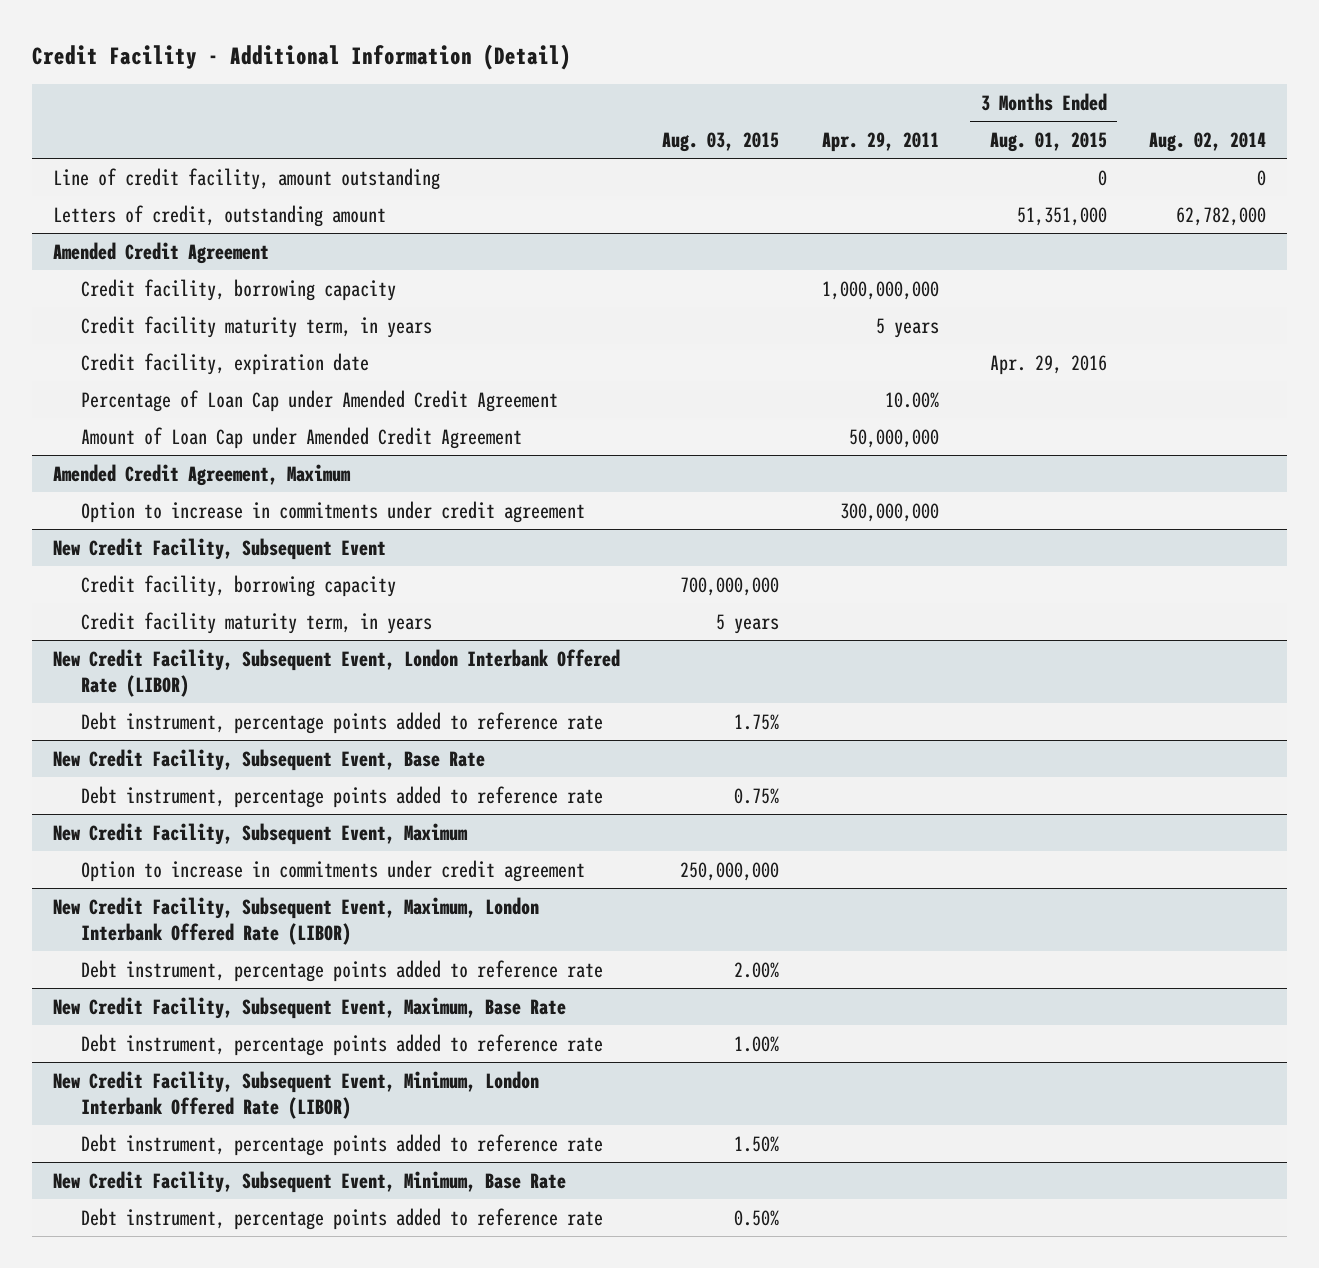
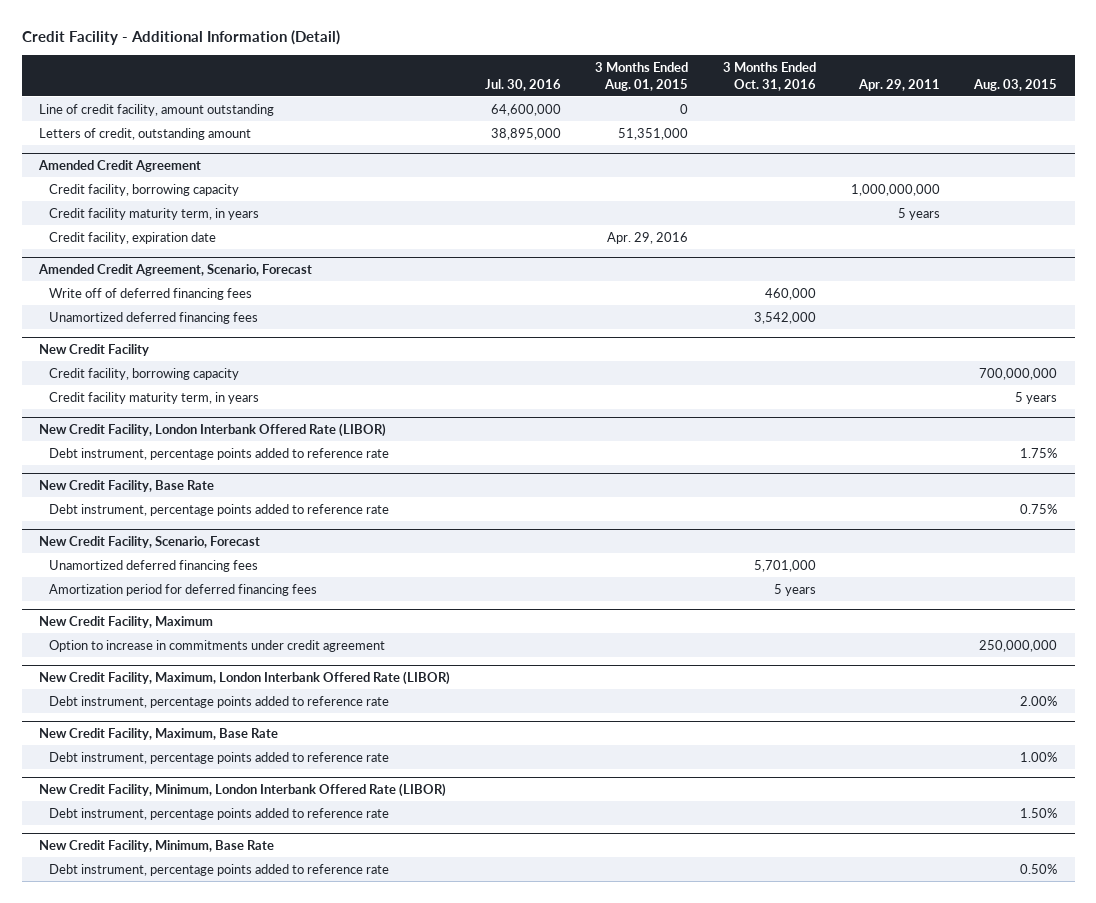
[1149,131,1267,152] Aug. 02, 2014 -> none
none -> [484,78,561,91] Jul. 30, 2016
none -> [723,61,817,91] 3 Months Ended Oct. 31, 2016
[80,389,558,412] Percentage of Loan Cap under Amended Credit Agreement -> none
[80,426,522,449] Amount of Loan Cap under Amended Credit Agreement -> none
[80,500,585,523] Option to increase in commitments under credit agreement -> none
[52,463,351,486] Amended Credit Agreement, Maximum -> [37,263,312,276] Amended Credit Agreement, Scenario, Forecast
none -> [48,287,252,300] Write off of deferred financing fees
none -> [48,311,258,324] Unamortized deferred financing fees
[52,537,386,560] New Credit Facility, Subsequent Event -> [38,343,149,356] New Credit Facility
[52,648,620,697] New Credit Facility, Subsequent Event, London Interbank Offered Rate (LIBOR) -> [38,422,386,437] New Credit Facility, London Interbank Offered Rate (LIBOR)
[52,748,485,771] New Credit Facility, Subsequent Event, Base Rate -> [38,479,214,492] New Credit Facility, Base Rate
none -> [38,535,260,548] New Credit Facility, Scenario, Forecast
none -> [48,559,258,572] Unamortized deferred financing fees
none -> [48,583,317,596] Amortization period for deferred financing fees
[52,822,468,845] New Credit Facility, Subsequent Event, Maximum -> [38,615,213,628] New Credit Facility, Maximum
[52,896,539,945] New Credit Facility, Subsequent Event, Maximum, London Interbank Offered Rate (LIBOR) -> [38,670,450,685] New Credit Facility, Maximum, London Interbank Offered Rate (LIBOR)
[52,996,566,1019] New Credit Facility, Subsequent Event, Maximum, Base Rate -> [38,727,278,740] New Credit Facility, Maximum, Base Rate
[52,1070,539,1119] New Credit Facility, Subsequent Event, Minimum, London Interbank Offered Rate (LIBOR) -> [38,782,446,797] New Credit Facility, Minimum, London Interbank Offered Rate (LIBOR)
[52,1170,566,1193] New Credit Facility, Subsequent Event, Minimum, Base Rate -> [38,839,274,852] New Credit Facility, Minimum, Base Rate

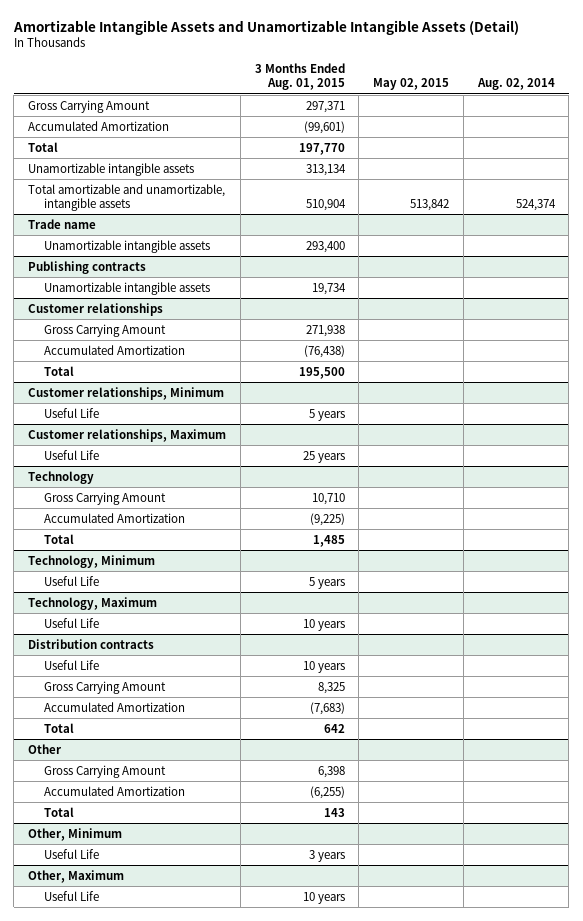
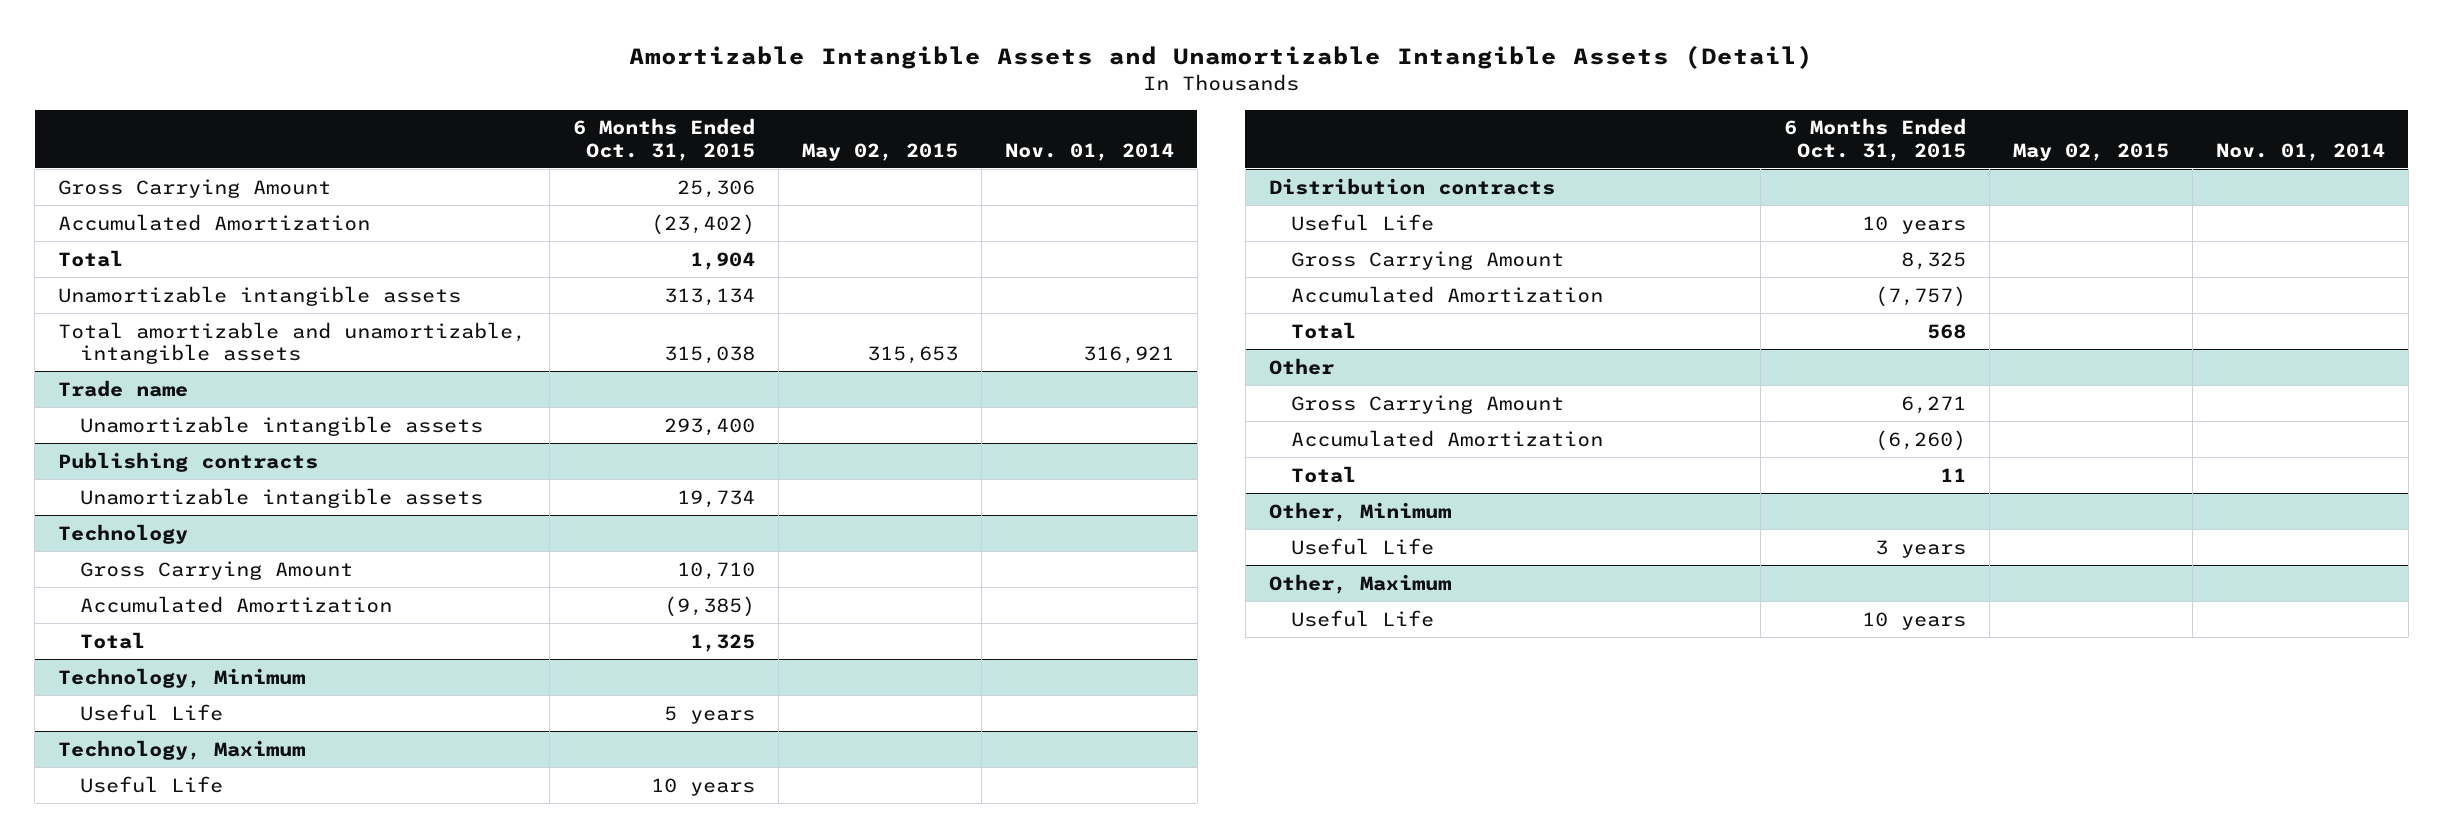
[254,63,345,91] 3 Months Ended Aug. 01, 2015 -> none
[476,78,555,91] Aug. 02, 2014 -> none
none -> [572,118,755,161] 6 Months Ended Oct. 31, 2015
none -> [1004,142,1174,161] Nov. 01, 2014
[410,198,450,211] 513,842 -> [866,346,958,365] 315,653
[28,302,164,316] Customer relationships -> none
[43,323,166,337] Gross Carrying Amount -> none
[43,344,185,355] Accumulated Amortization -> none
[43,365,74,376] Total -> none
[28,386,225,400] Customer relationships, Minimum -> none
[43,407,99,418] Useful Life -> none
[28,428,227,442] Customer relationships, Maximum -> none
[43,449,99,460] Useful Life -> none

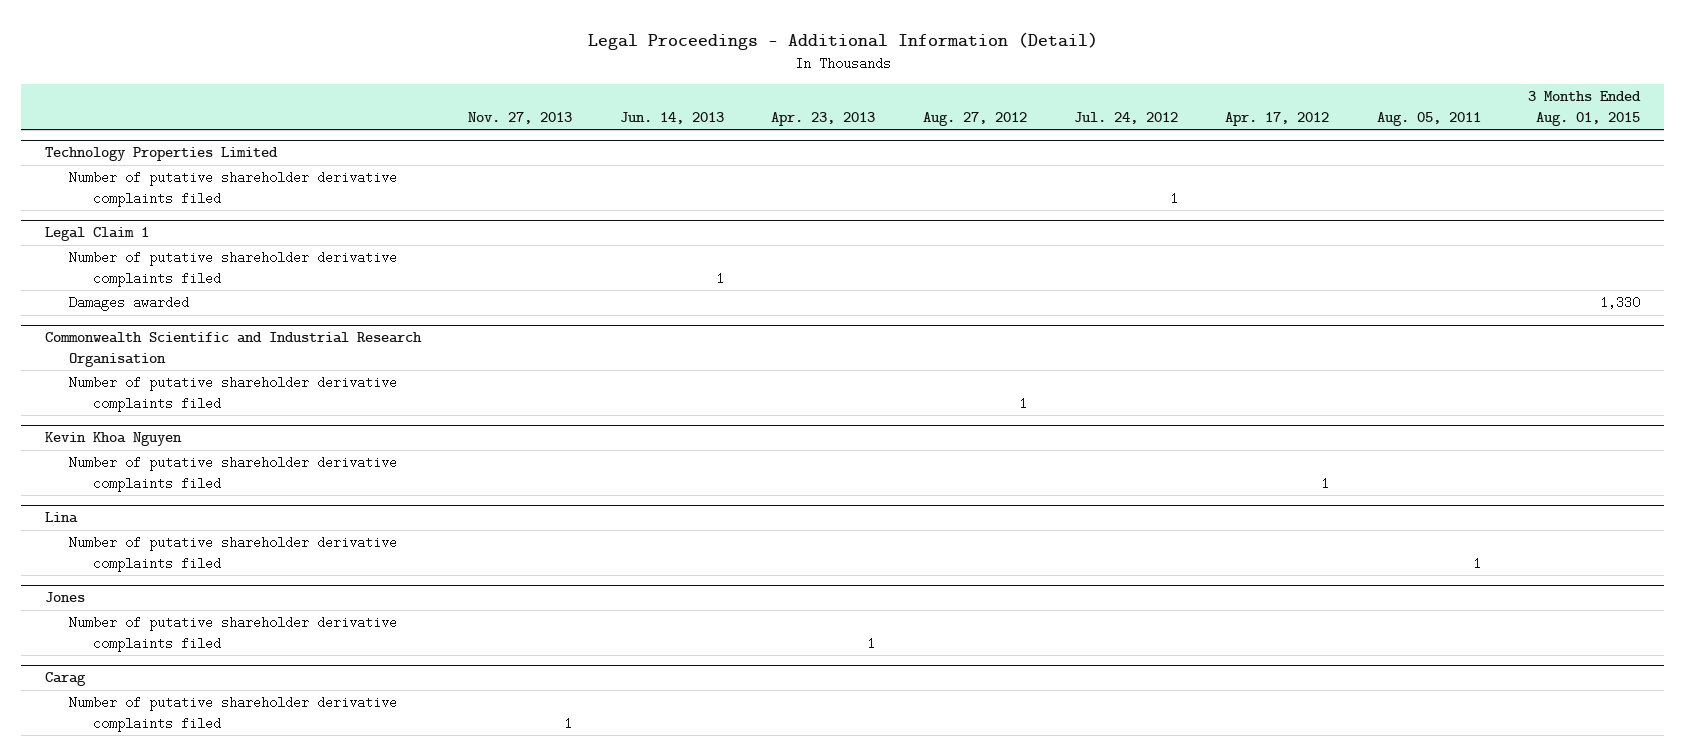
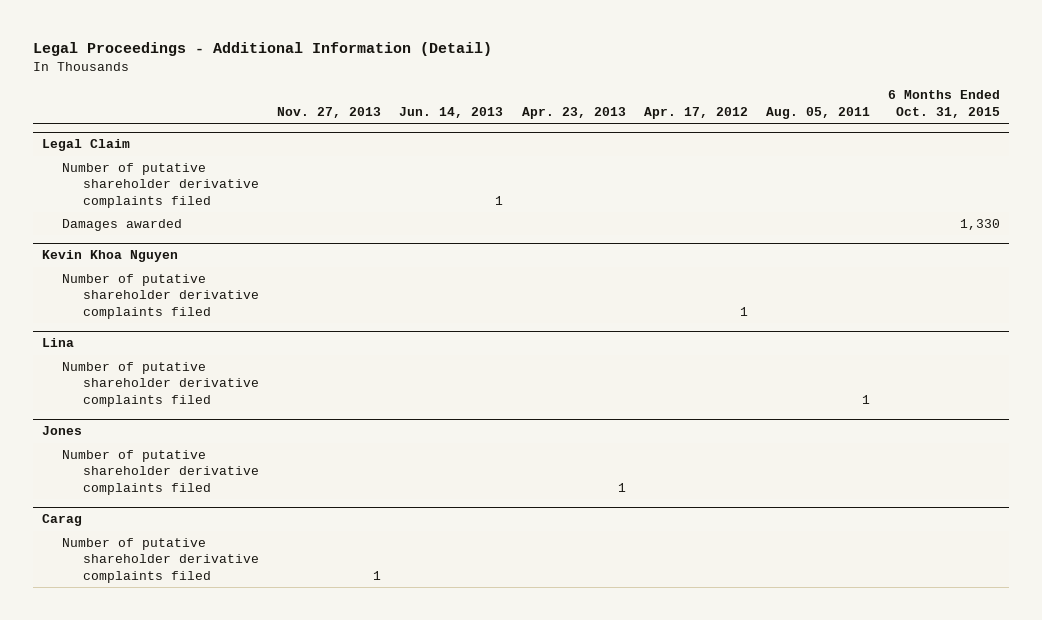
[922,111,1027,126] Aug. 27, 2012 -> none
[1074,111,1179,124] Jul. 24, 2012 -> none
[1528,91,1642,126] 3 Months Ended Aug. 01, 2015 -> none
none -> [888,90,1001,118] 6 Months Ended Oct. 31, 2015
[44,147,278,162] Technology Properties Limited -> none
[68,171,397,207] Number of putative shareholder derivative complaints filed -> none
[44,227,149,242] Legal Claim 1 -> [41,139,130,152] Legal Claim
[44,332,422,367] Commonwealth Scientific and Industrial Research Organisation -> none
[68,376,397,412] Number of putative shareholder derivative complaints filed -> none

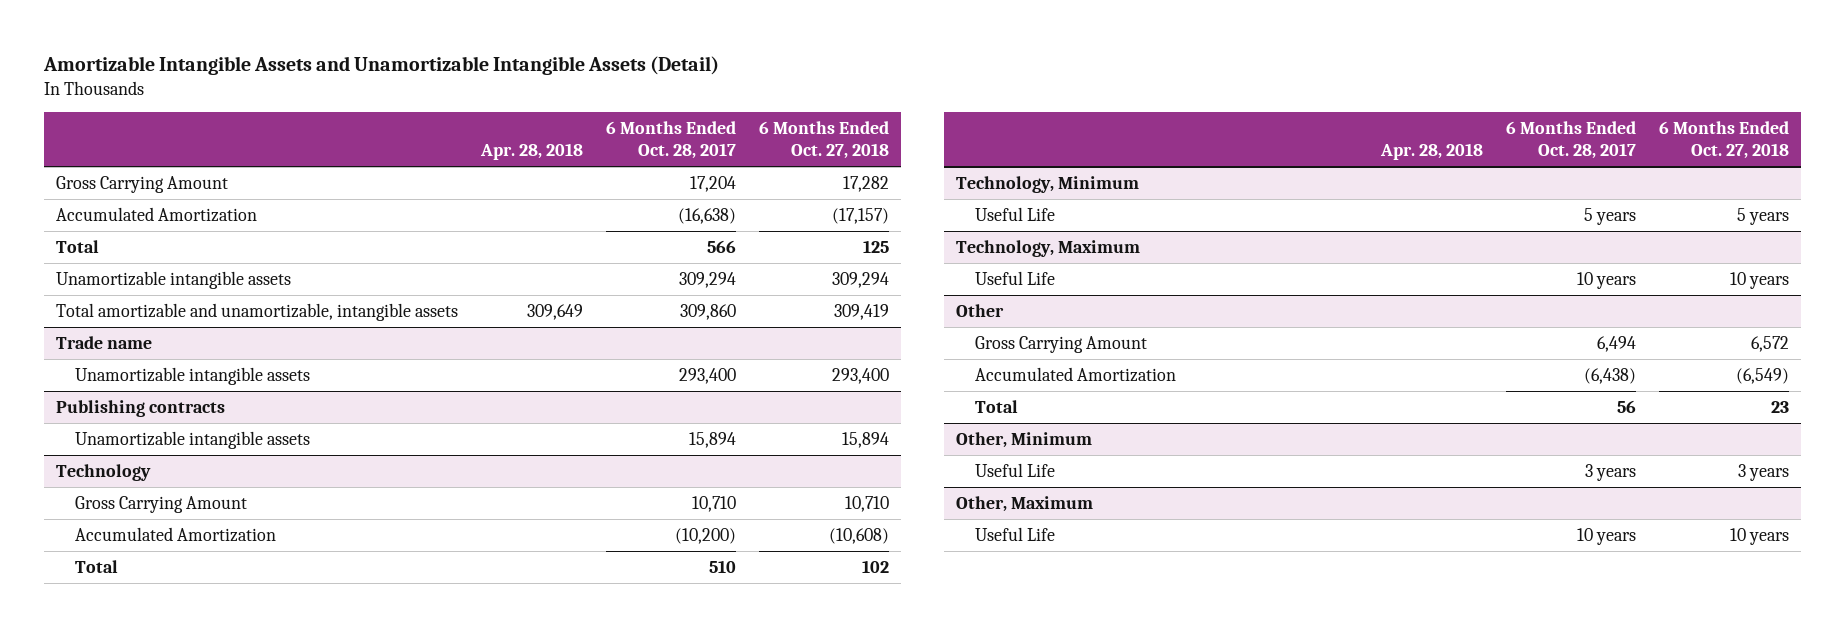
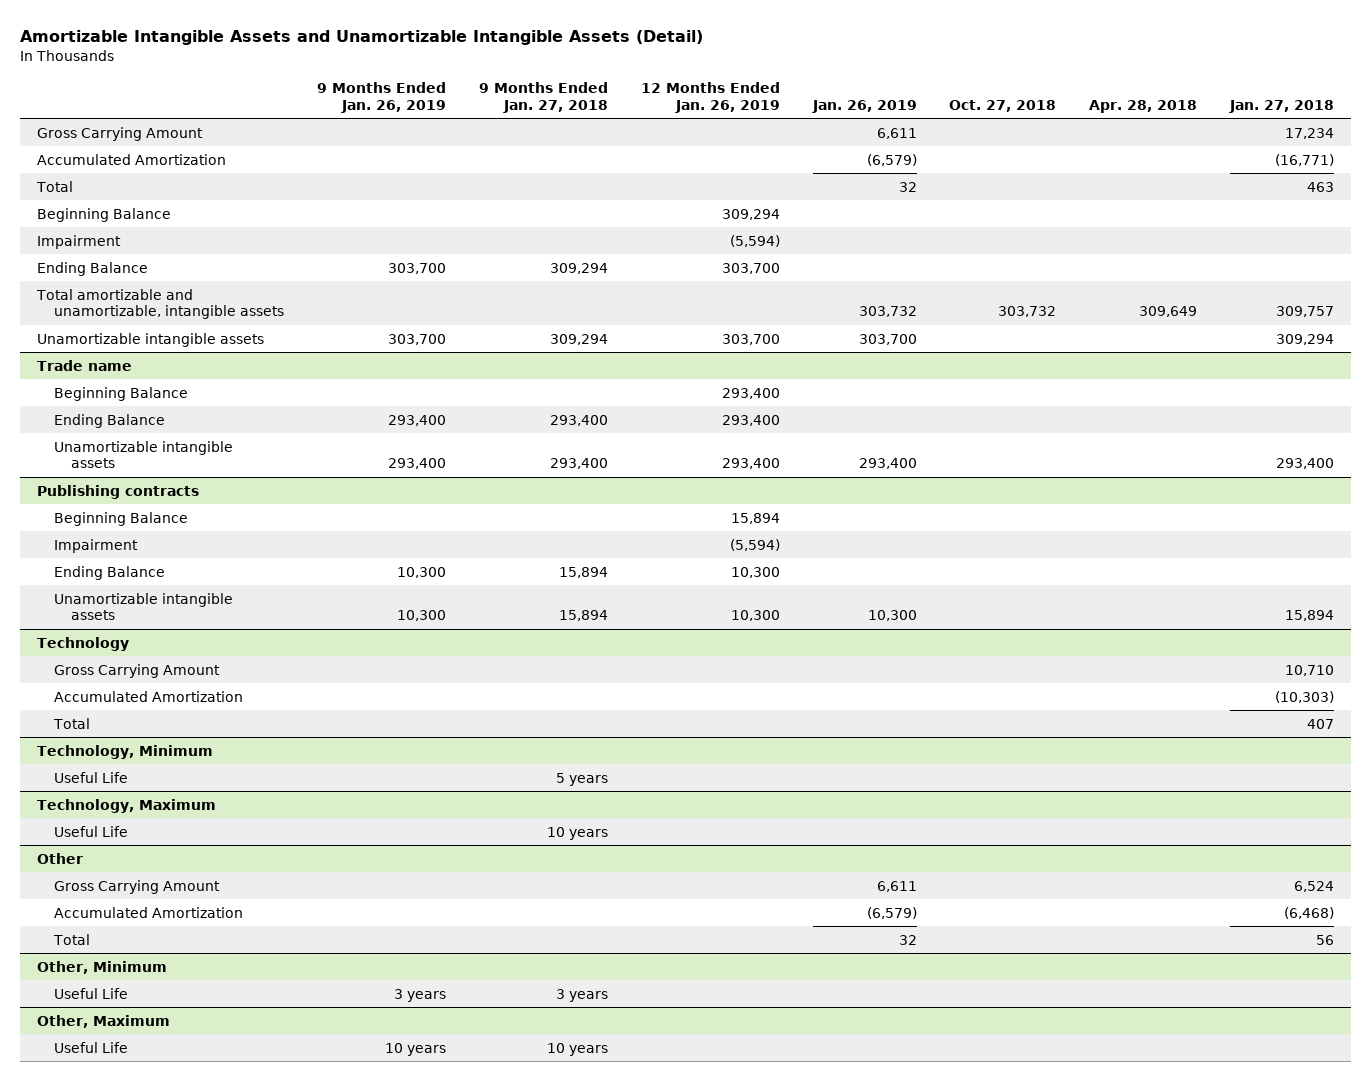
[606,120,737,159] 6 Months Ended Oct. 28, 2017 -> none
[759,120,890,159] 6 Months Ended Oct. 27, 2018 -> none
none -> [316,82,446,113] 9 Months Ended Jan. 26, 2019
none -> [478,82,608,113] 9 Months Ended Jan. 27, 2018
none -> [640,82,780,113] 12 Months Ended Jan. 26, 2019
none -> [811,99,917,113] Jan. 26, 2019
none -> [949,99,1057,112] Oct. 27, 2018
none -> [1229,99,1335,113] Jan. 27, 2018
none -> [36,207,171,222] Beginning Balance
none -> [36,234,121,249] Impairment
none -> [36,261,148,276] Ending Balance
[55,270,291,289] Unamortizable intangible assets -> [36,332,264,347] Unamortizable intangible assets
none -> [53,386,188,401] Beginning Balance
none -> [53,413,165,428] Ending Balance
none -> [53,511,188,526] Beginning Balance
none -> [53,538,138,553] Impairment
none -> [53,565,165,580] Ending Balance

